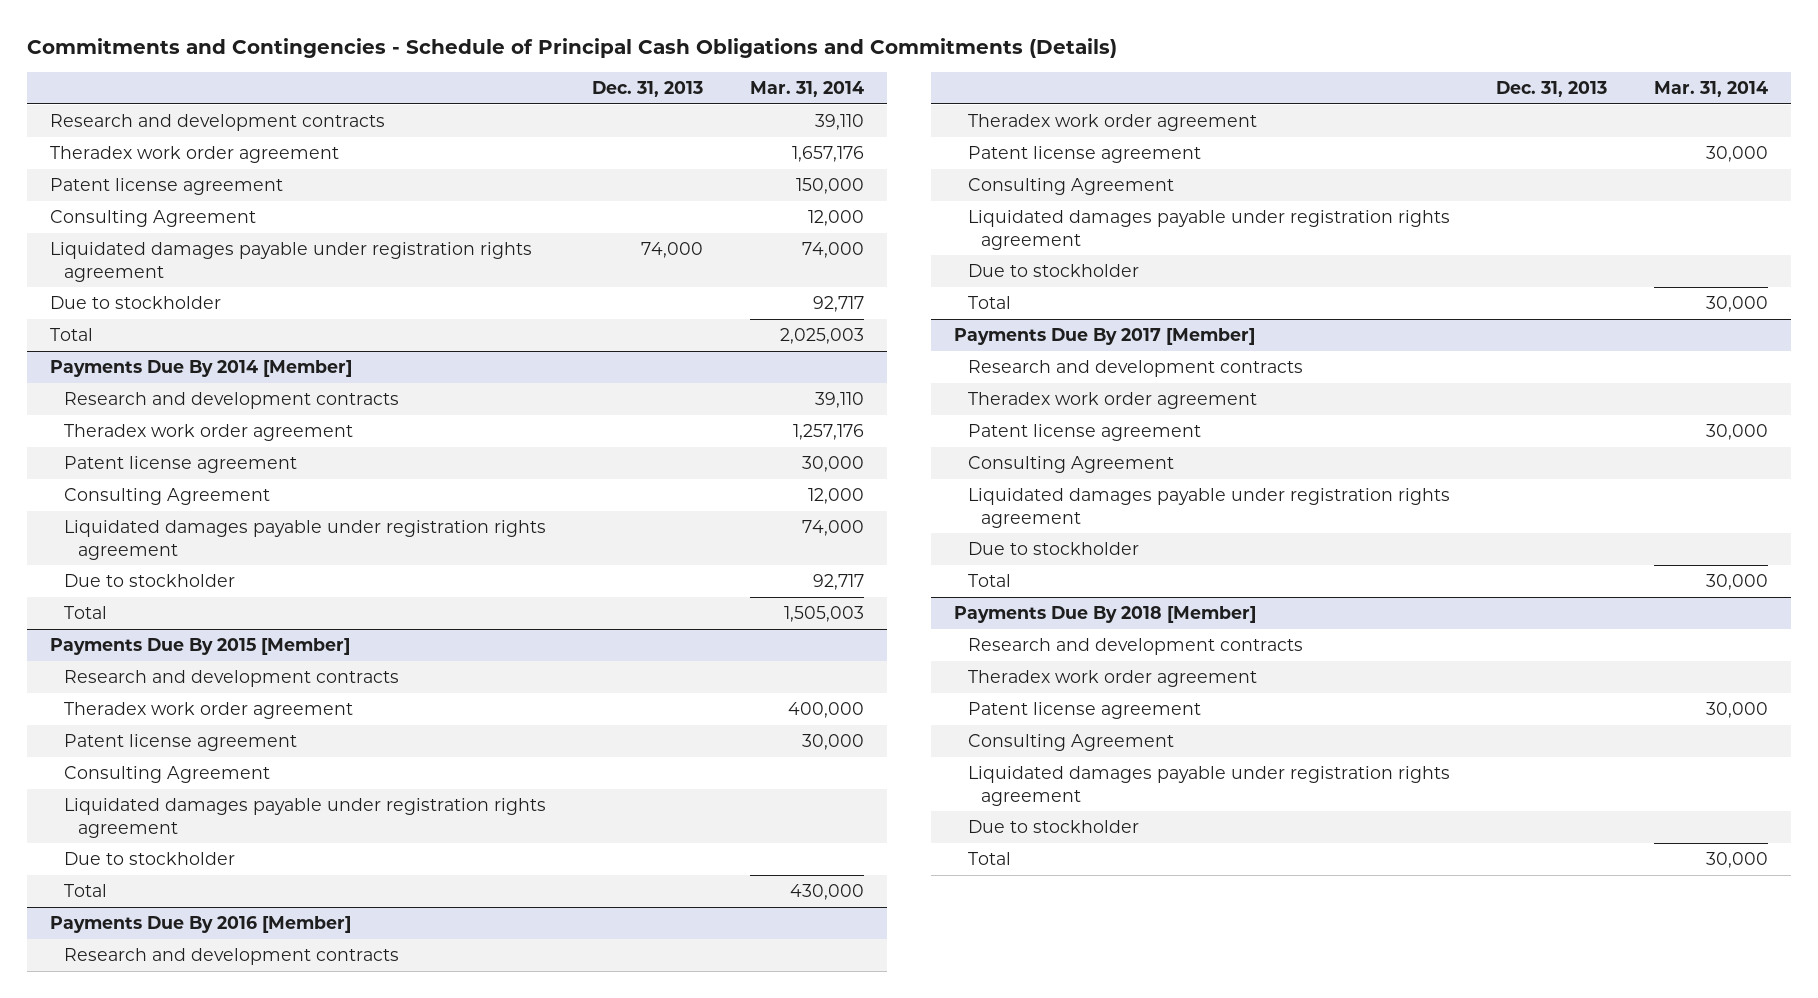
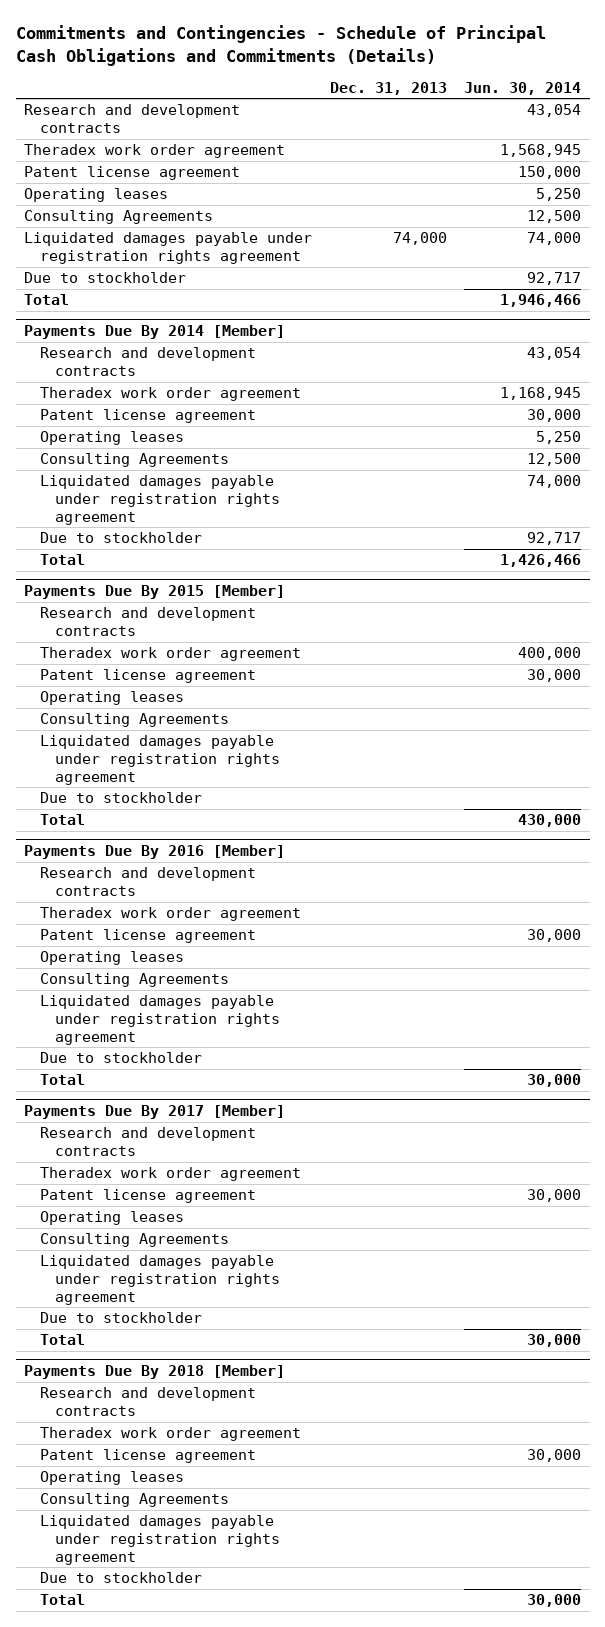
[749,80,864,97] Mar. 31, 2014 -> none
none -> [463,81,581,95] Jun. 30, 2014
none -> [24,188,169,203] Operating leases
[50,210,257,228] Consulting Agreement -> [24,210,214,225] Consulting Agreements
none -> [39,431,184,446] Operating leases
[63,488,270,506] Consulting Agreement -> [39,453,229,468] Consulting Agreements
none -> [39,691,184,706] Operating leases
[63,766,270,784] Consulting Agreement -> [39,713,229,728] Consulting Agreements
none -> [39,951,184,966] Operating leases
[967,178,1174,196] Consulting Agreement -> [39,973,229,988] Consulting Agreements
none -> [39,1211,184,1226] Operating leases
[967,456,1174,474] Consulting Agreement -> [39,1233,229,1248] Consulting Agreements
none -> [39,1471,184,1486] Operating leases
[967,734,1174,752] Consulting Agreement -> [39,1493,229,1508] Consulting Agreements

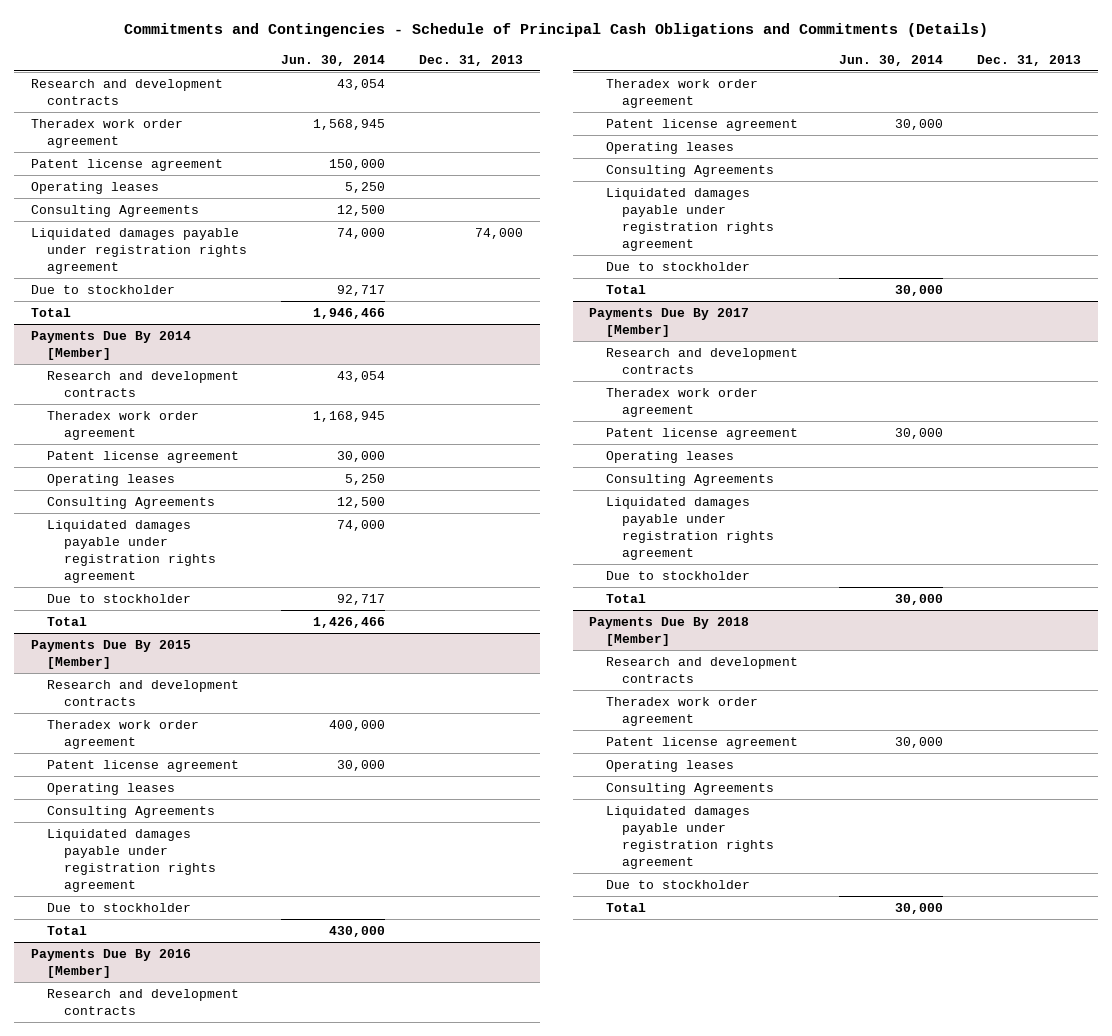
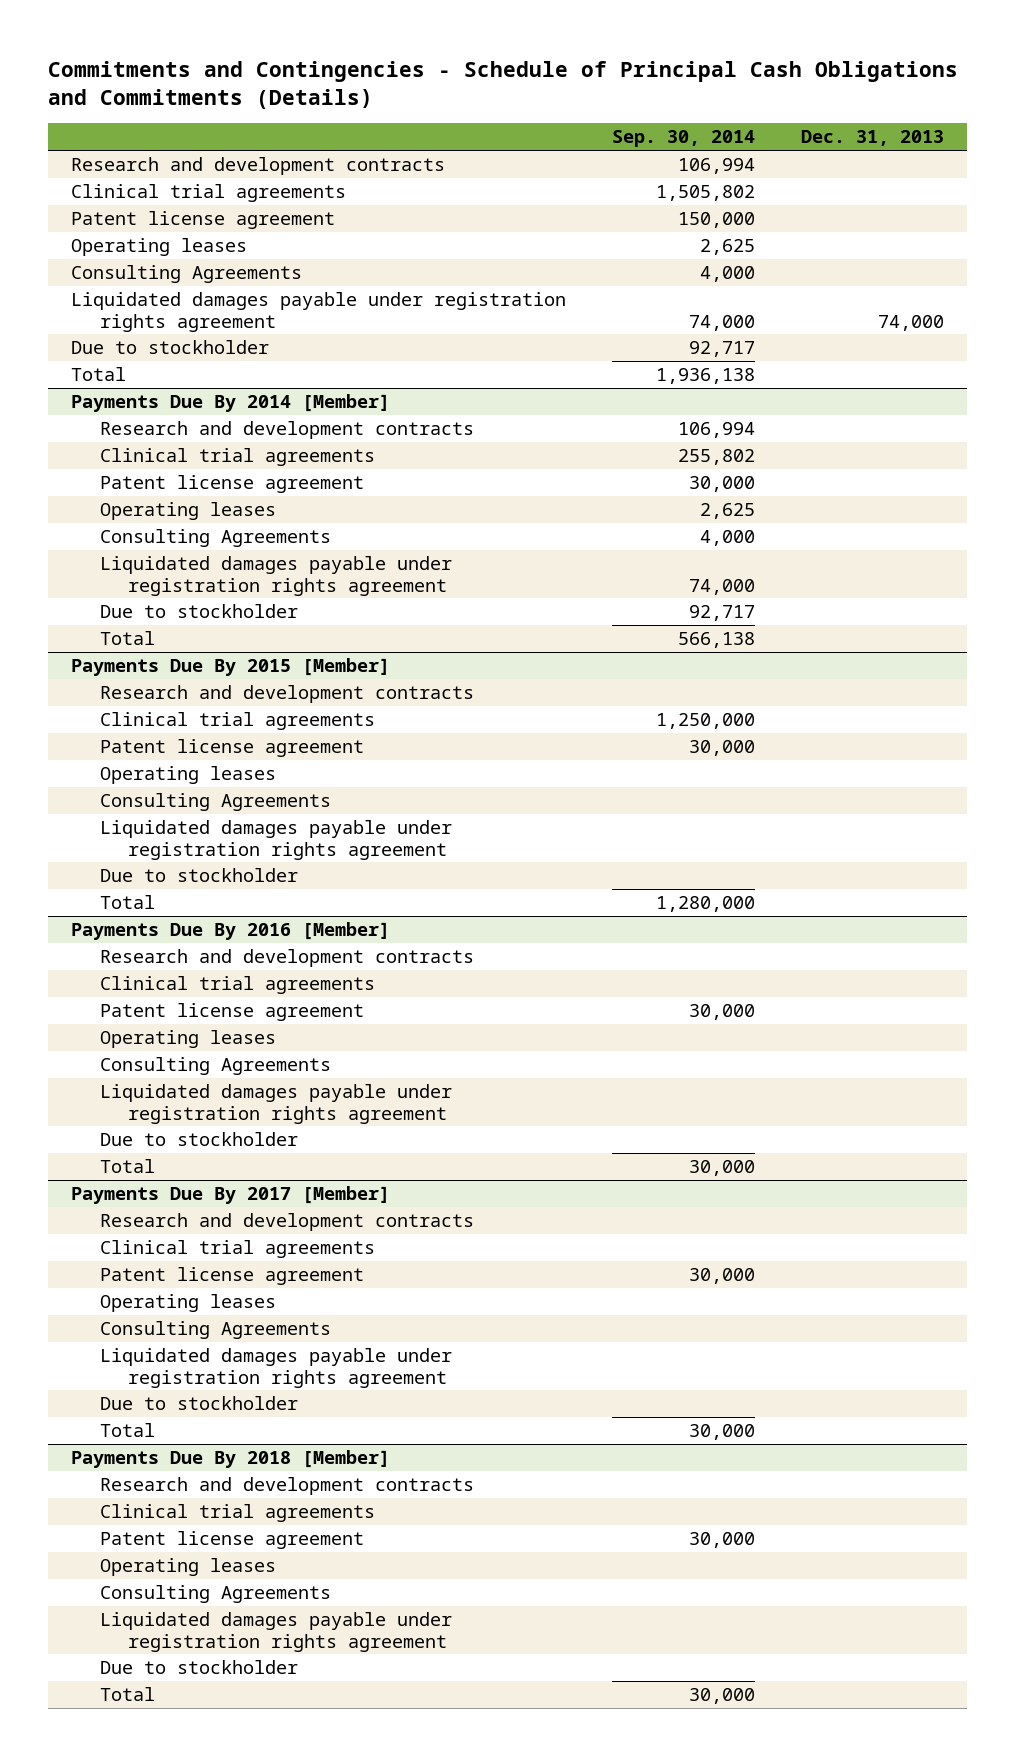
[281,54,386,66] Jun. 30, 2014 -> none
none -> [612,130,756,148] Sep. 30, 2014
[31,119,184,148] Theradex work order agreement -> [71,183,347,202] Clinical trial agreements
[47,411,200,440] Theradex work order agreement -> [99,447,375,466] Clinical trial agreements
[47,720,200,749] Theradex work order agreement -> [99,711,375,730] Clinical trial agreements
[605,79,758,108] Theradex work order agreement -> [99,975,375,994] Clinical trial agreements
[605,388,758,417] Theradex work order agreement -> [99,1239,375,1258] Clinical trial agreements
[605,697,758,726] Theradex work order agreement -> [99,1503,375,1522] Clinical trial agreements

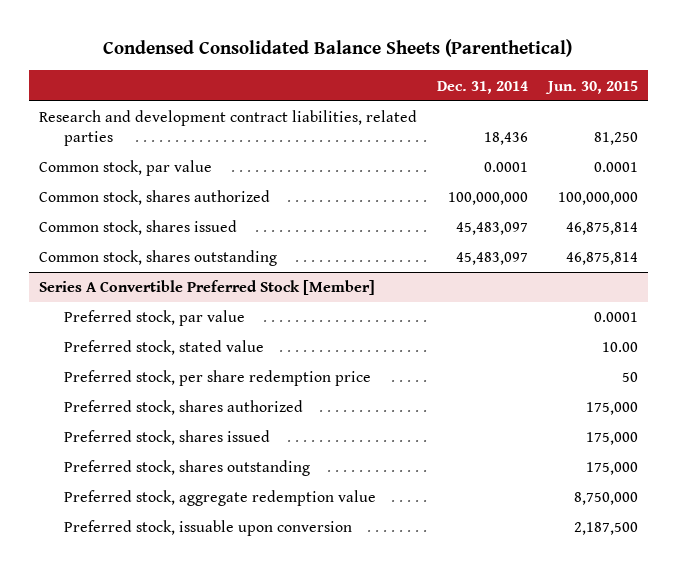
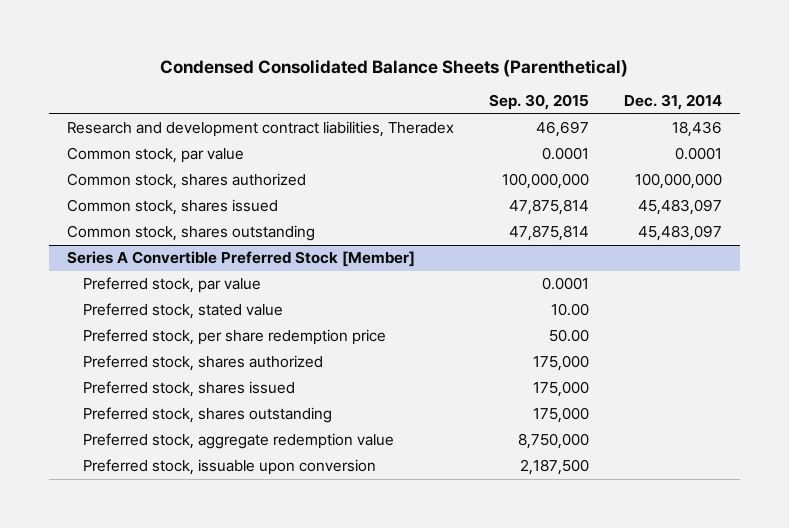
[544,80,638,94] Jun. 30, 2015 -> none
none -> [488,94,589,111] Sep. 30, 2015
[38,110,417,146] Research and development contract liabilities, related parties -> [66,121,454,138] Research and development contract liabilities, Theradex

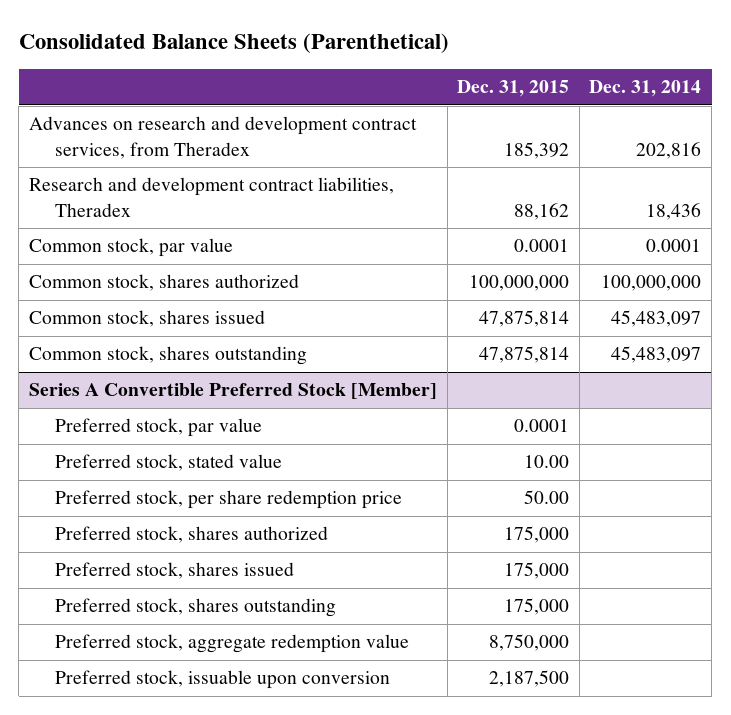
[160,58,629,77] Condensed Consolidated Balance Sheets (Parenthetical) -> [18,33,449,54] Consolidated Balance Sheets (Parenthetical)
[488,94,589,111] Sep. 30, 2015 -> none
none -> [457,80,570,98] Dec. 31, 2015
none -> [29,116,418,159] Advances on research and development contract services, from Theradex

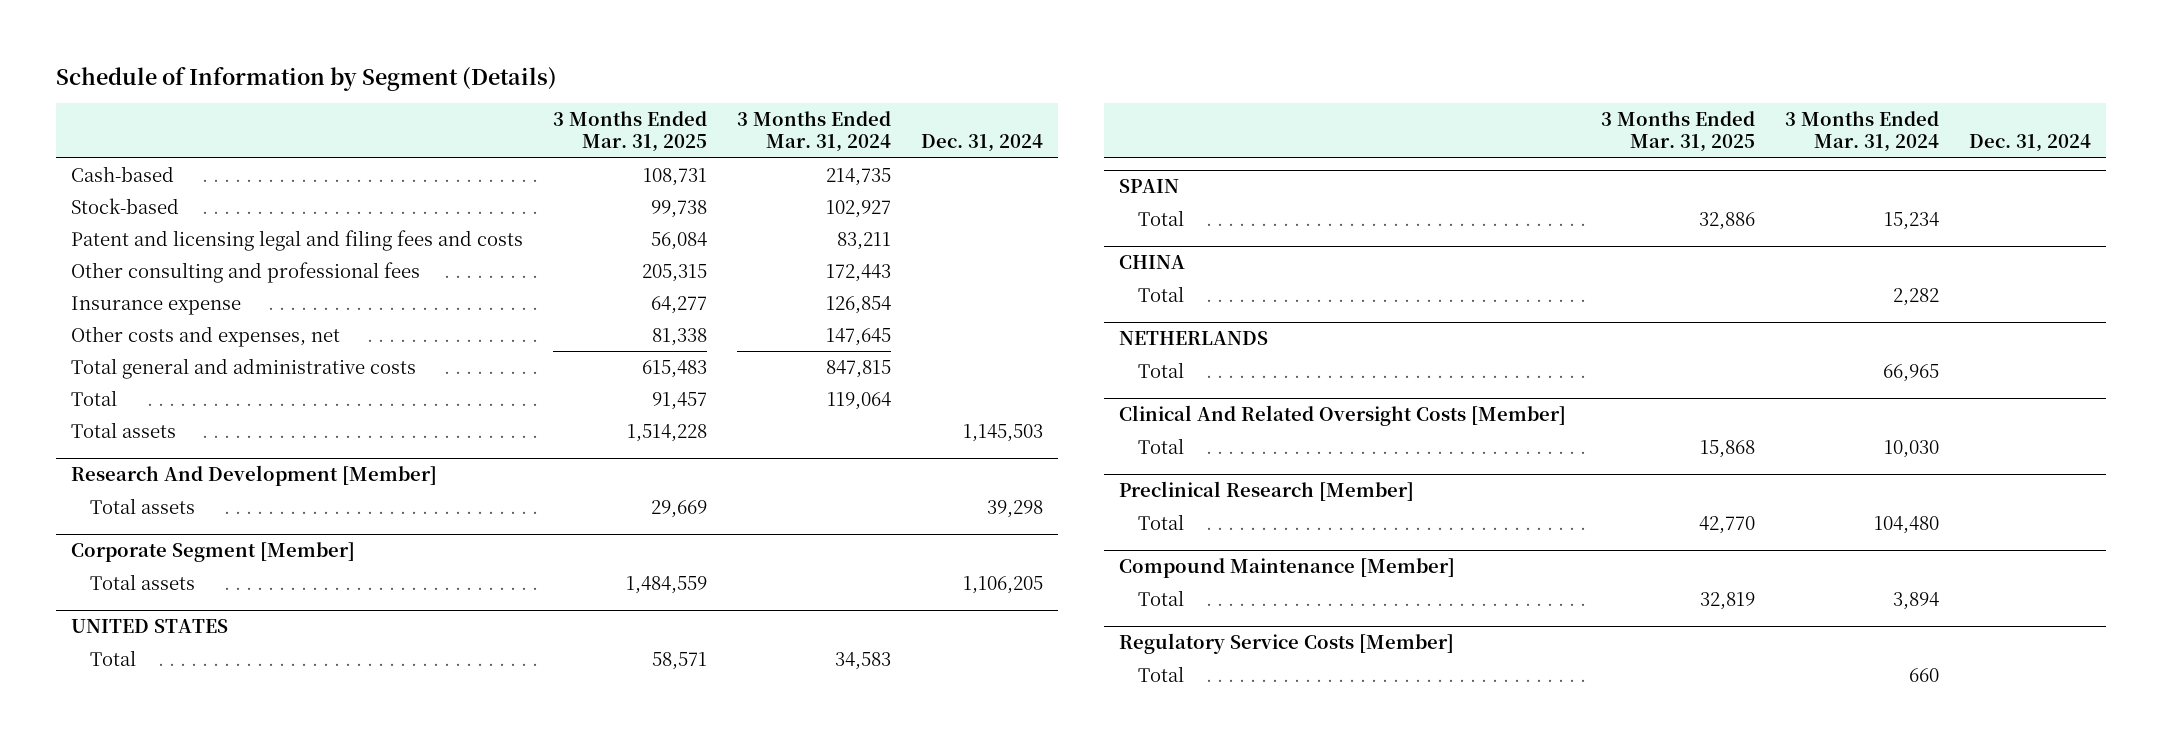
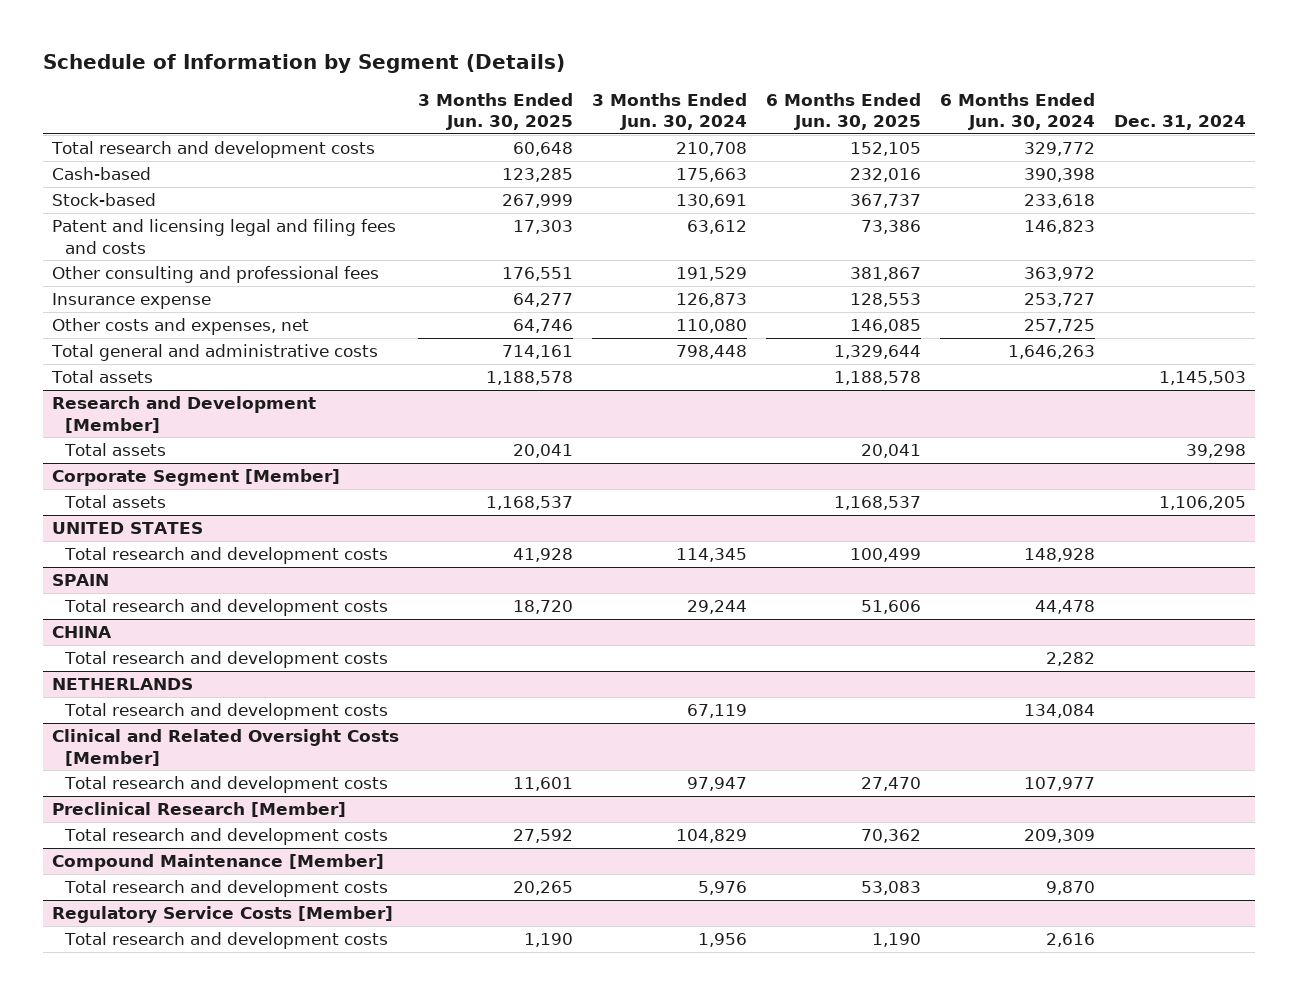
[552,111,707,153] 3 Months Ended Mar. 31, 2025 -> none
[736,111,891,153] 3 Months Ended Mar. 31, 2024 -> none
none -> [418,92,574,131] 3 Months Ended Jun. 30, 2025
none -> [591,92,747,131] 3 Months Ended Jun. 30, 2024
none -> [765,92,921,131] 6 Months Ended Jun. 30, 2025
none -> [939,92,1095,131] 6 Months Ended Jun. 30, 2024
none -> [51,141,376,159] Total research and development costs
[70,390,117,407] Total -> none
[70,465,437,487] Research And Development [Member] -> [52,396,317,433] Research and Development [Member]
[89,650,136,667] Total -> [63,547,388,565] Total research and development costs
[1138,210,1185,227] Total -> [63,599,388,617] Total research and development costs
[1138,286,1185,303] Total -> [63,651,388,669] Total research and development costs
[1138,362,1185,379] Total -> [63,703,388,721] Total research and development costs
[1119,405,1567,427] Clinical And Related Oversight Costs [Member] -> [52,729,400,766] Clinical and Related Oversight Costs [Member]
[1138,438,1185,455] Total -> [63,776,388,794] Total research and development costs
[1138,514,1185,531] Total -> [63,828,388,846] Total research and development costs
[1138,590,1185,607] Total -> [63,880,388,898] Total research and development costs
[1138,666,1185,683] Total -> [63,932,388,950] Total research and development costs

